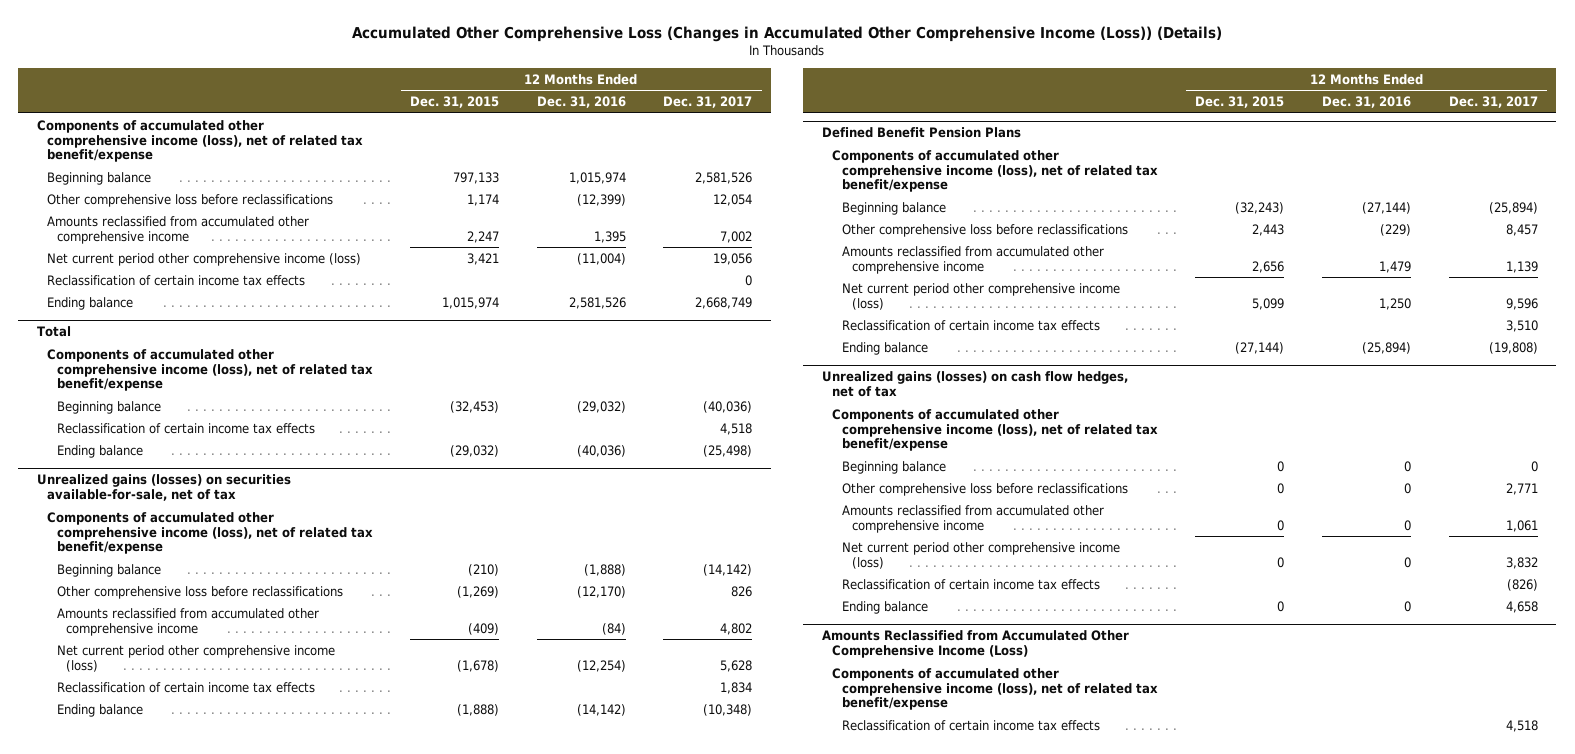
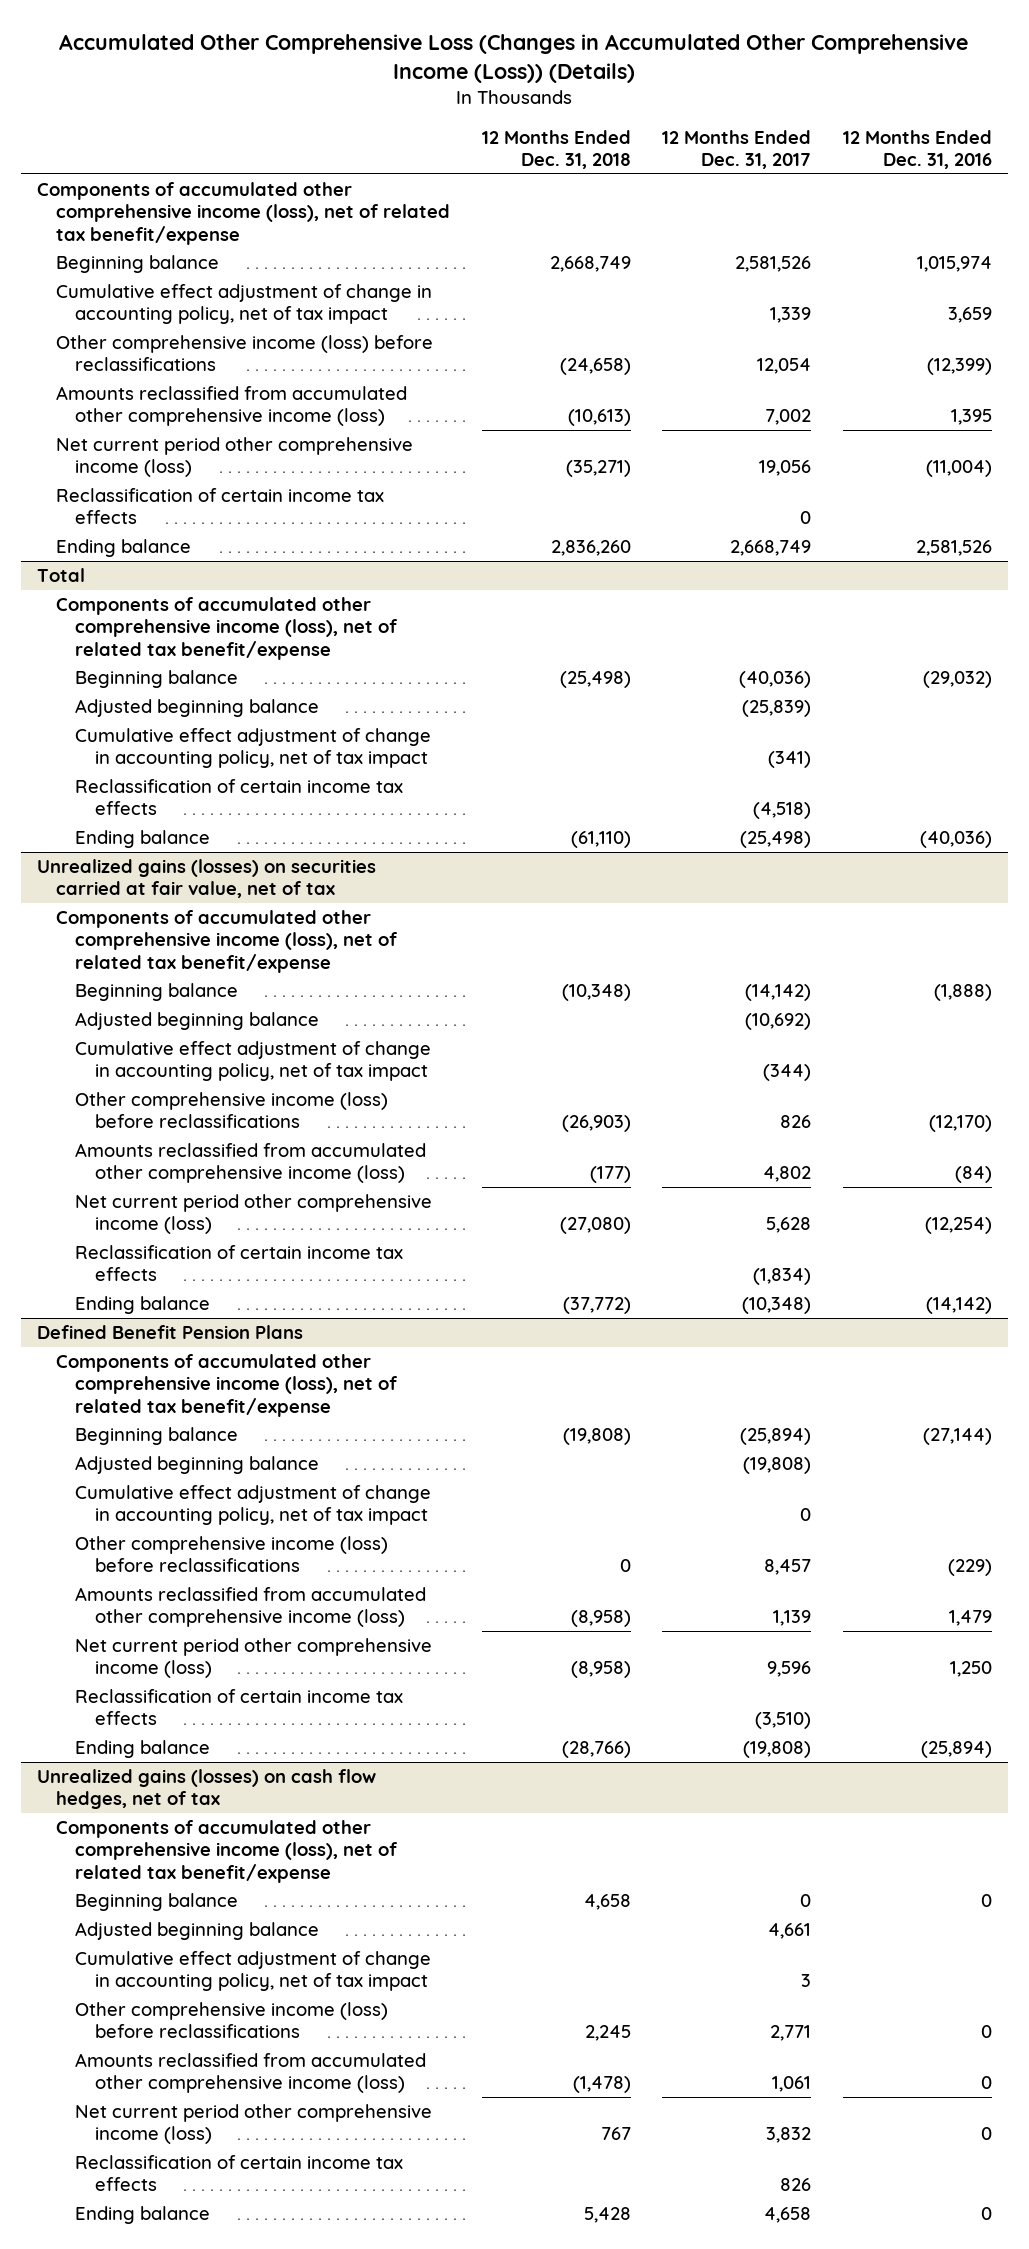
[410,96,500,109] Dec. 31, 2015 -> none
none -> [481,129,631,169] 12 Months Ended Dec. 31, 2018
none -> [56,284,433,325] Cumulative effect adjustment of change in accounting policy, net of tax impact
[46,193,333,207] Other comprehensive loss before reclassifications -> [56,335,434,372] Other comprehensive income (loss) before reclassifications
[46,215,309,244] Amounts reclassified from accumulated other comprehensive income -> [56,386,408,427] Amounts reclassified from accumulated other comprehensive income (loss)
none -> [75,699,320,718] Adjusted beginning balance
none -> [75,728,432,769] Cumulative effect adjustment of change in accounting policy, net of tax impact
[720,422,753,435] 4,518 -> [753,802,812,820] (4,518)
[37,474,292,502] Unrealized gains (losses) on securities available-for-sale, net of tax -> [36,859,376,899] Unrealized gains (losses) on securities carried at fair value, net of tax
none -> [75,1012,320,1031] Adjusted beginning balance
none -> [75,1041,432,1082] Cumulative effect adjustment of change in accounting policy, net of tax impact
[56,585,343,599] Other comprehensive loss before reclassifications -> [75,1092,389,1129] Other comprehensive income (loss) before reclassifications
[56,607,319,636] Amounts reclassified from accumulated other comprehensive income -> [75,1143,427,1184] Amounts reclassified from accumulated other comprehensive income (loss)
[720,681,753,694] 1,834 -> [753,1268,812,1286] (1,834)
none -> [75,1456,320,1475] Adjusted beginning balance
none -> [75,1485,432,1526] Cumulative effect adjustment of change in accounting policy, net of tax impact
[841,223,1128,237] Other comprehensive loss before reclassifications -> [75,1536,389,1573] Other comprehensive income (loss) before reclassifications
[841,245,1104,274] Amounts reclassified from accumulated other comprehensive income -> [75,1587,427,1628] Amounts reclassified from accumulated other comprehensive income (loss)
[1505,319,1538,332] 3,510 -> [755,1712,812,1730] (3,510)
none -> [75,1922,320,1941] Adjusted beginning balance
none -> [75,1951,432,1992] Cumulative effect adjustment of change in accounting policy, net of tax impact
[841,482,1128,496] Other comprehensive loss before reclassifications -> [75,2002,389,2039] Other comprehensive income (loss) before reclassifications
[841,504,1104,533] Amounts reclassified from accumulated other comprehensive income -> [75,2053,427,2094] Amounts reclassified from accumulated other comprehensive income (loss)
[1506,578,1538,591] (826) -> [780,2178,812,2192] 826
[822,630,1130,659] Amounts Reclassified from Accumulated Other Comprehensive Income (Loss) -> none
[831,667,1158,711] Components of accumulated other comprehensive income (loss), net of related tax benefit/expense -> none
[841,719,1100,731] Reclassification of certain income tax effects -> none

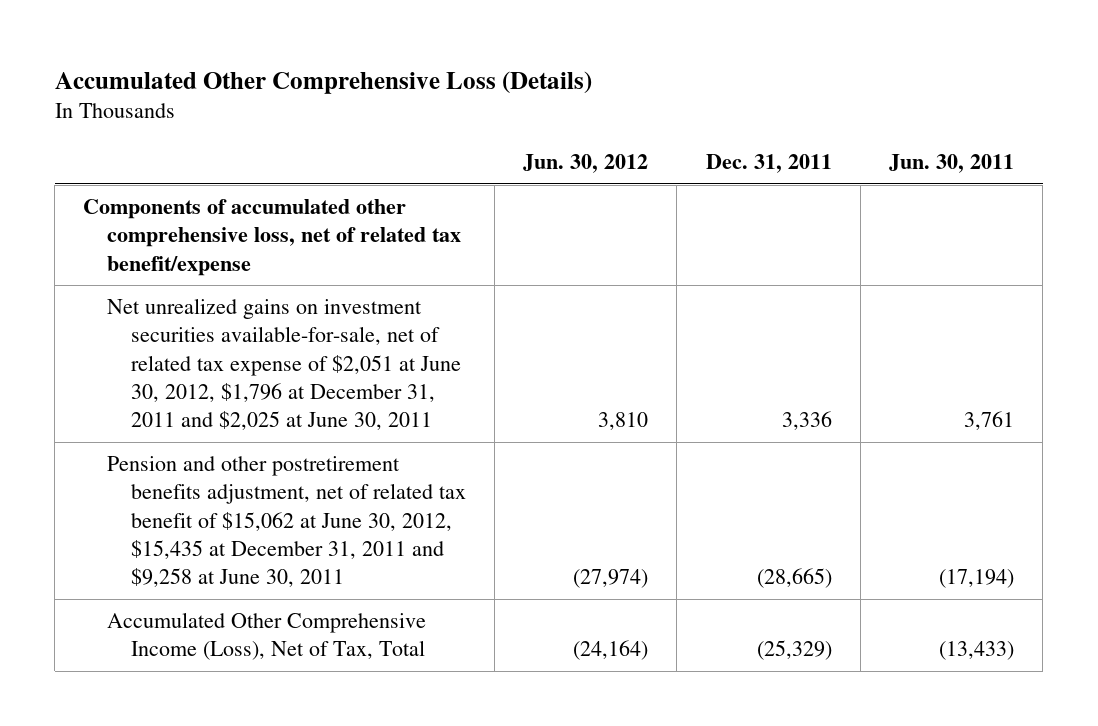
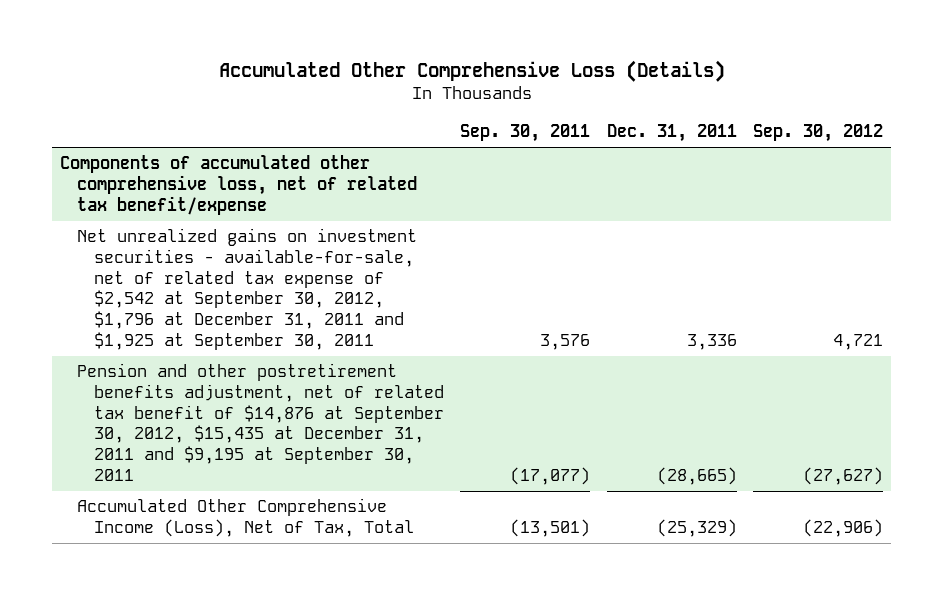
[523,154,649,174] Jun. 30, 2012 -> none
[889,154,1015,174] Jun. 30, 2011 -> none
none -> [460,124,591,143] Sep. 30, 2011
none -> [753,124,884,143] Sep. 30, 2012
[107,298,461,431] Net unrealized gains on investment securities available-for-sale, net of related tax expense of $2,051 at June 30, 2012, $1,796 at December 31, 2011 and $2,025 at June 30, 2011 -> [77,228,418,350] Net unrealized gains on investment securities - available-for-sale, net of related tax expense of $2,542 at September 30, 2012, $1,796 at December 31, 2011 and $1,925 at September 30, 2011
[107,456,466,588] Pension and other postretirement benefits adjustment, net of related tax benefit of $15,062 at June 30, 2012, $15,435 at December 31, 2011 and $9,258 at June 30, 2011 -> [77,363,444,481] Pension and other postretirement benefits adjustment, net of related tax benefit of $14,876 at September 30, 2012, $15,435 at December 31, 2011 and $9,195 at September 30, 2011

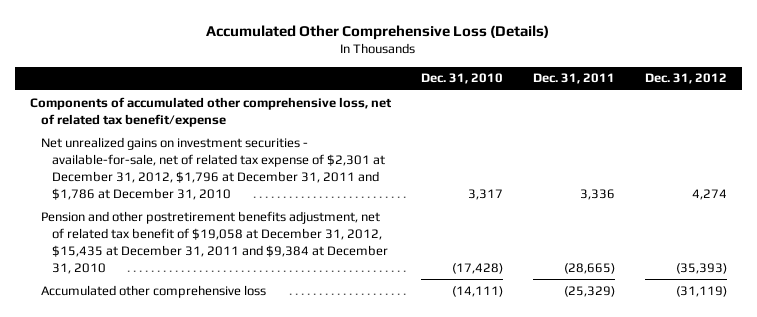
[460,124,591,143] Sep. 30, 2011 -> none
[753,124,884,143] Sep. 30, 2012 -> none
none -> [420,73,503,85] Dec. 31, 2010
none -> [644,73,727,85] Dec. 31, 2012
[77,228,418,350] Net unrealized gains on investment securities - available-for-sale, net of related tax expense of $2,542 at September 30, 2012, $1,796 at December 31, 2011 and $1,925 at September 30, 2011 -> [40,136,385,201] Net unrealized gains on investment securities - available-for-sale, net of related tax expense of $2,301 at December 31, 2012, $1,796 at December 31, 2011 and $1,786 at December 31, 2010
[77,363,444,481] Pension and other postretirement benefits adjustment, net of related tax benefit of $14,876 at September 30, 2012, $15,435 at December 31, 2011 and $9,195 at September 30, 2011 -> [40,210,388,275] Pension and other postretirement benefits adjustment, net of related tax benefit of $19,058 at December 31, 2012, $15,435 at December 31, 2011 and $9,384 at December 31, 2010
[77,498,414,538] Accumulated Other Comprehensive Income (Loss), Net of Tax, Total -> [40,284,266,298] Accumulated other comprehensive loss

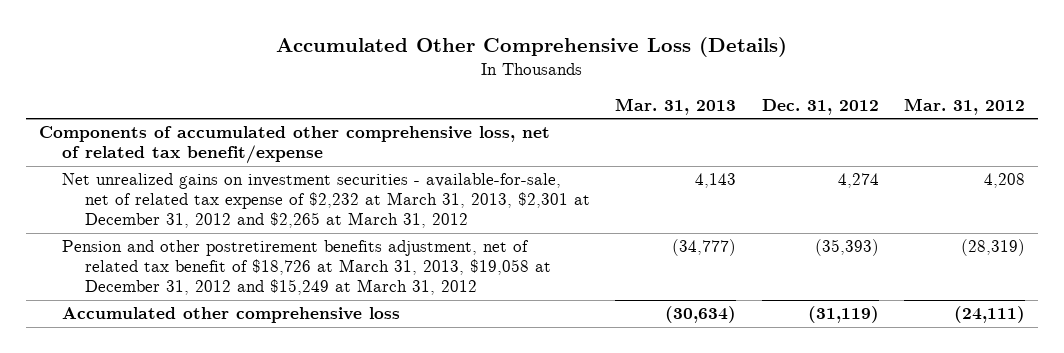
[420,73,503,85] Dec. 31, 2010 -> none
[532,73,615,85] Dec. 31, 2011 -> none
none -> [615,97,737,115] Mar. 31, 2013
none -> [903,97,1025,115] Mar. 31, 2012
[40,136,385,201] Net unrealized gains on investment securities - available-for-sale, net of related tax expense of $2,301 at December 31, 2012, $1,796 at December 31, 2011 and $1,786 at December 31, 2010 -> [61,173,590,229] Net unrealized gains on investment securities - available-for-sale, net of related tax expense of $2,232 at March 31, 2013, $2,301 at December 31, 2012 and $2,265 at March 31, 2012
[40,210,388,275] Pension and other postretirement benefits adjustment, net of related tax benefit of $19,058 at December 31, 2012, $15,435 at December 31, 2011 and $9,384 at December 31, 2010 -> [61,240,551,296] Pension and other postretirement benefits adjustment, net of related tax benefit of $18,726 at March 31, 2013, $19,058 at December 31, 2012 and $15,249 at March 31, 2012

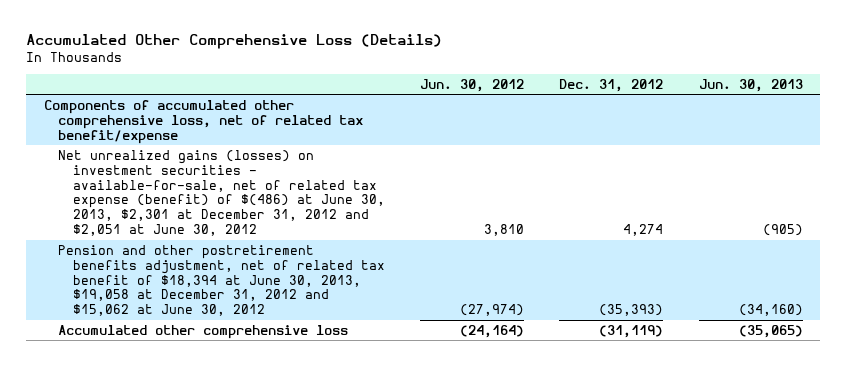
[615,97,737,115] Mar. 31, 2013 -> none
[903,97,1025,115] Mar. 31, 2012 -> none
none -> [419,78,524,92] Jun. 30, 2012
none -> [698,78,803,92] Jun. 30, 2013
[61,173,590,229] Net unrealized gains on investment securities - available-for-sale, net of related tax expense of $2,232 at March 31, 2013, $2,301 at December 31, 2012 and $2,265 at March 31, 2012 -> [58,149,385,237] Net unrealized gains (losses) on investment securities - available-for-sale, net of related tax expense (benefit) of $(486) at June 30, 2013, $2,301 at December 31, 2012 and $2,051 at June 30, 2012
[61,240,551,296] Pension and other postretirement benefits adjustment, net of related tax benefit of $18,726 at March 31, 2013, $19,058 at December 31, 2012 and $15,249 at March 31, 2012 -> [58,244,385,317] Pension and other postretirement benefits adjustment, net of related tax benefit of $18,394 at June 30, 2013, $19,058 at December 31, 2012 and $15,062 at June 30, 2012

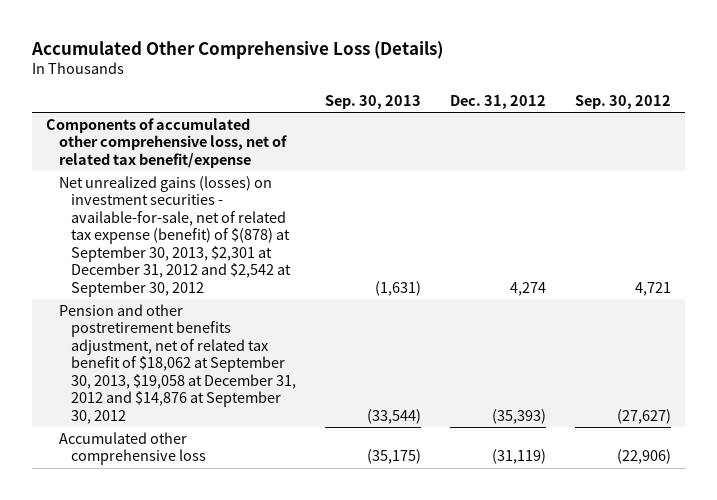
[419,78,524,92] Jun. 30, 2012 -> none
[698,78,803,92] Jun. 30, 2013 -> none
none -> [324,95,421,110] Sep. 30, 2013
none -> [574,95,671,110] Sep. 30, 2012
[58,149,385,237] Net unrealized gains (losses) on investment securities - available-for-sale, net of related tax expense (benefit) of $(486) at June 30, 2013, $2,301 at December 31, 2012 and $2,051 at June 30, 2012 -> [58,176,291,297] Net unrealized gains (losses) on investment securities - available-for-sale, net of related tax expense (benefit) of $(878) at September 30, 2013, $2,301 at December 31, 2012 and $2,542 at September 30, 2012
[58,244,385,317] Pension and other postretirement benefits adjustment, net of related tax benefit of $18,394 at June 30, 2013, $19,058 at December 31, 2012 and $15,062 at June 30, 2012 -> [58,304,296,424] Pension and other postretirement benefits adjustment, net of related tax benefit of $18,062 at September 30, 2013, $19,058 at December 31, 2012 and $14,876 at September 30, 2012

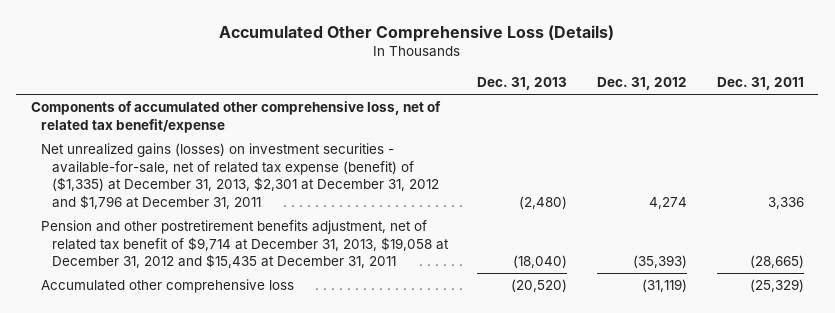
[324,95,421,110] Sep. 30, 2013 -> none
[574,95,671,110] Sep. 30, 2012 -> none
none -> [477,77,568,91] Dec. 31, 2013
none -> [716,77,804,91] Dec. 31, 2011
[58,176,291,297] Net unrealized gains (losses) on investment securities - available-for-sale, net of related tax expense (benefit) of $(878) at September 30, 2013, $2,301 at December 31, 2012 and $2,542 at September 30, 2012 -> [41,143,439,209] Net unrealized gains (losses) on investment securities - available-for-sale, net of related tax expense (benefit) of ($1,335) at December 31, 2013, $2,301 at December 31, 2012 and $1,796 at December 31, 2011
[58,304,296,424] Pension and other postretirement benefits adjustment, net of related tax benefit of $18,062 at September 30, 2013, $19,058 at December 31, 2012 and $14,876 at September 30, 2012 -> [41,220,449,269] Pension and other postretirement benefits adjustment, net of related tax benefit of $9,714 at December 31, 2013, $19,058 at December 31, 2012 and $15,435 at December 31, 2011

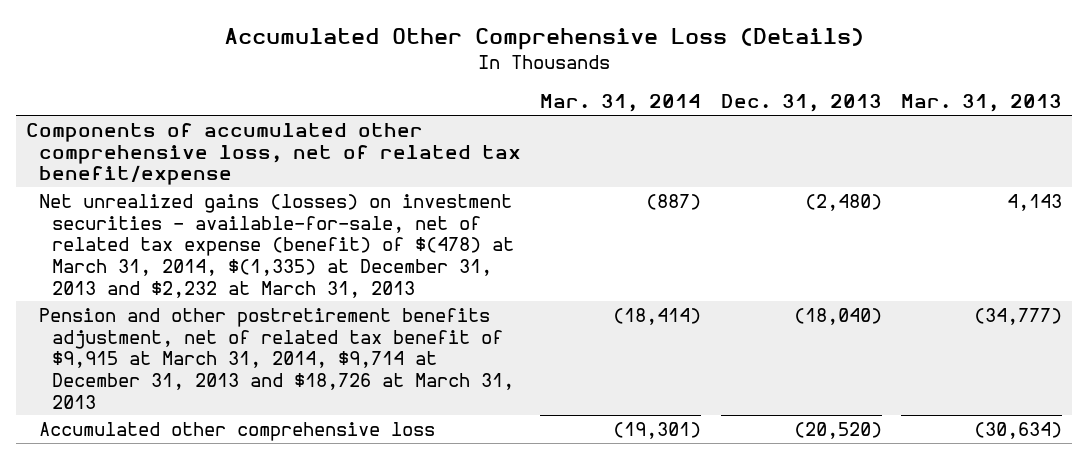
[597,77,688,91] Dec. 31, 2012 -> none
[716,77,804,91] Dec. 31, 2011 -> none
none -> [540,94,702,113] Mar. 31, 2014
none -> [901,94,1063,113] Mar. 31, 2013
[41,143,439,209] Net unrealized gains (losses) on investment securities - available-for-sale, net of related tax expense (benefit) of ($1,335) at December 31, 2013, $2,301 at December 31, 2012 and $1,796 at December 31, 2011 -> [38,193,514,298] Net unrealized gains (losses) on investment securities - available-for-sale, net of related tax expense (benefit) of $(478) at March 31, 2014, $(1,335) at December 31, 2013 and $2,232 at March 31, 2013
[41,220,449,269] Pension and other postretirement benefits adjustment, net of related tax benefit of $9,714 at December 31, 2013, $19,058 at December 31, 2012 and $15,435 at December 31, 2011 -> [38,307,514,409] Pension and other postretirement benefits adjustment, net of related tax benefit of $9,915 at March 31, 2014, $9,714 at December 31, 2013 and $18,726 at March 31, 2013

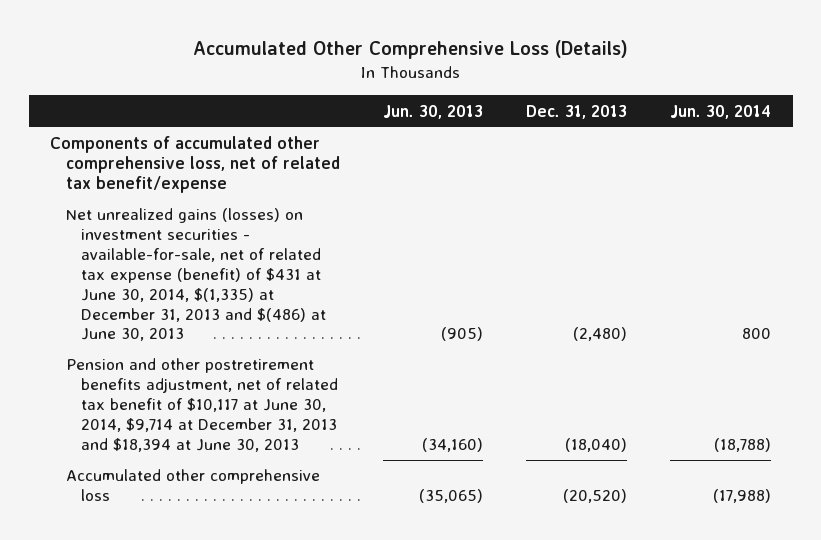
[540,94,702,113] Mar. 31, 2014 -> none
[901,94,1063,113] Mar. 31, 2013 -> none
none -> [382,104,483,119] Jun. 30, 2013
none -> [670,104,772,119] Jun. 30, 2014
[38,193,514,298] Net unrealized gains (losses) on investment securities - available-for-sale, net of related tax expense (benefit) of $(478) at March 31, 2014, $(1,335) at December 31, 2013 and $2,232 at March 31, 2013 -> [65,208,326,342] Net unrealized gains (losses) on investment securities - available-for-sale, net of related tax expense (benefit) of $431 at June 30, 2014, $(1,335) at December 31, 2013 and $(486) at June 30, 2013
[38,307,514,409] Pension and other postretirement benefits adjustment, net of related tax benefit of $9,915 at March 31, 2014, $9,714 at December 31, 2013 and $18,726 at March 31, 2013 -> [65,358,338,452] Pension and other postretirement benefits adjustment, net of related tax benefit of $10,117 at June 30, 2014, $9,714 at December 31, 2013 and $18,394 at June 30, 2013

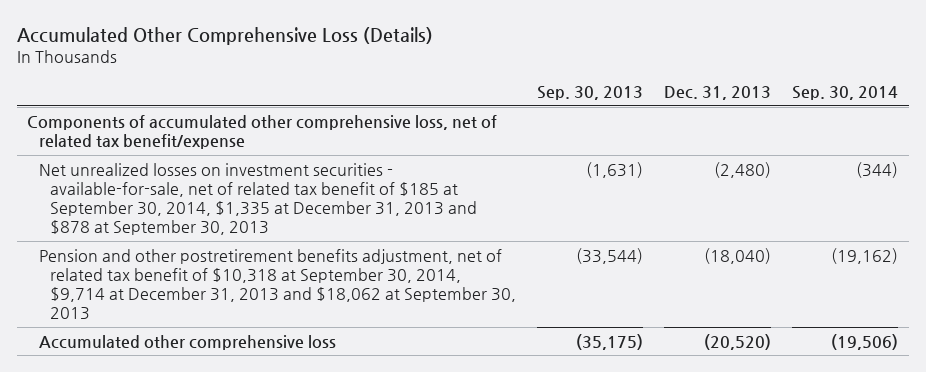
[382,104,483,119] Jun. 30, 2013 -> none
[670,104,772,119] Jun. 30, 2014 -> none
none -> [537,86,644,101] Sep. 30, 2013
none -> [792,86,899,101] Sep. 30, 2014
[65,208,326,342] Net unrealized gains (losses) on investment securities - available-for-sale, net of related tax expense (benefit) of $431 at June 30, 2014, $(1,335) at December 31, 2013 and $(486) at June 30, 2013 -> [38,162,478,236] Net unrealized losses on investment securities - available-for-sale, net of related tax benefit of $185 at September 30, 2014, $1,335 at December 31, 2013 and $878 at September 30, 2013
[65,358,338,452] Pension and other postretirement benefits adjustment, net of related tax benefit of $10,117 at June 30, 2014, $9,714 at December 31, 2013 and $18,394 at June 30, 2013 -> [38,248,517,321] Pension and other postretirement benefits adjustment, net of related tax benefit of $10,318 at September 30, 2014, $9,714 at December 31, 2013 and $18,062 at September 30, 2013

